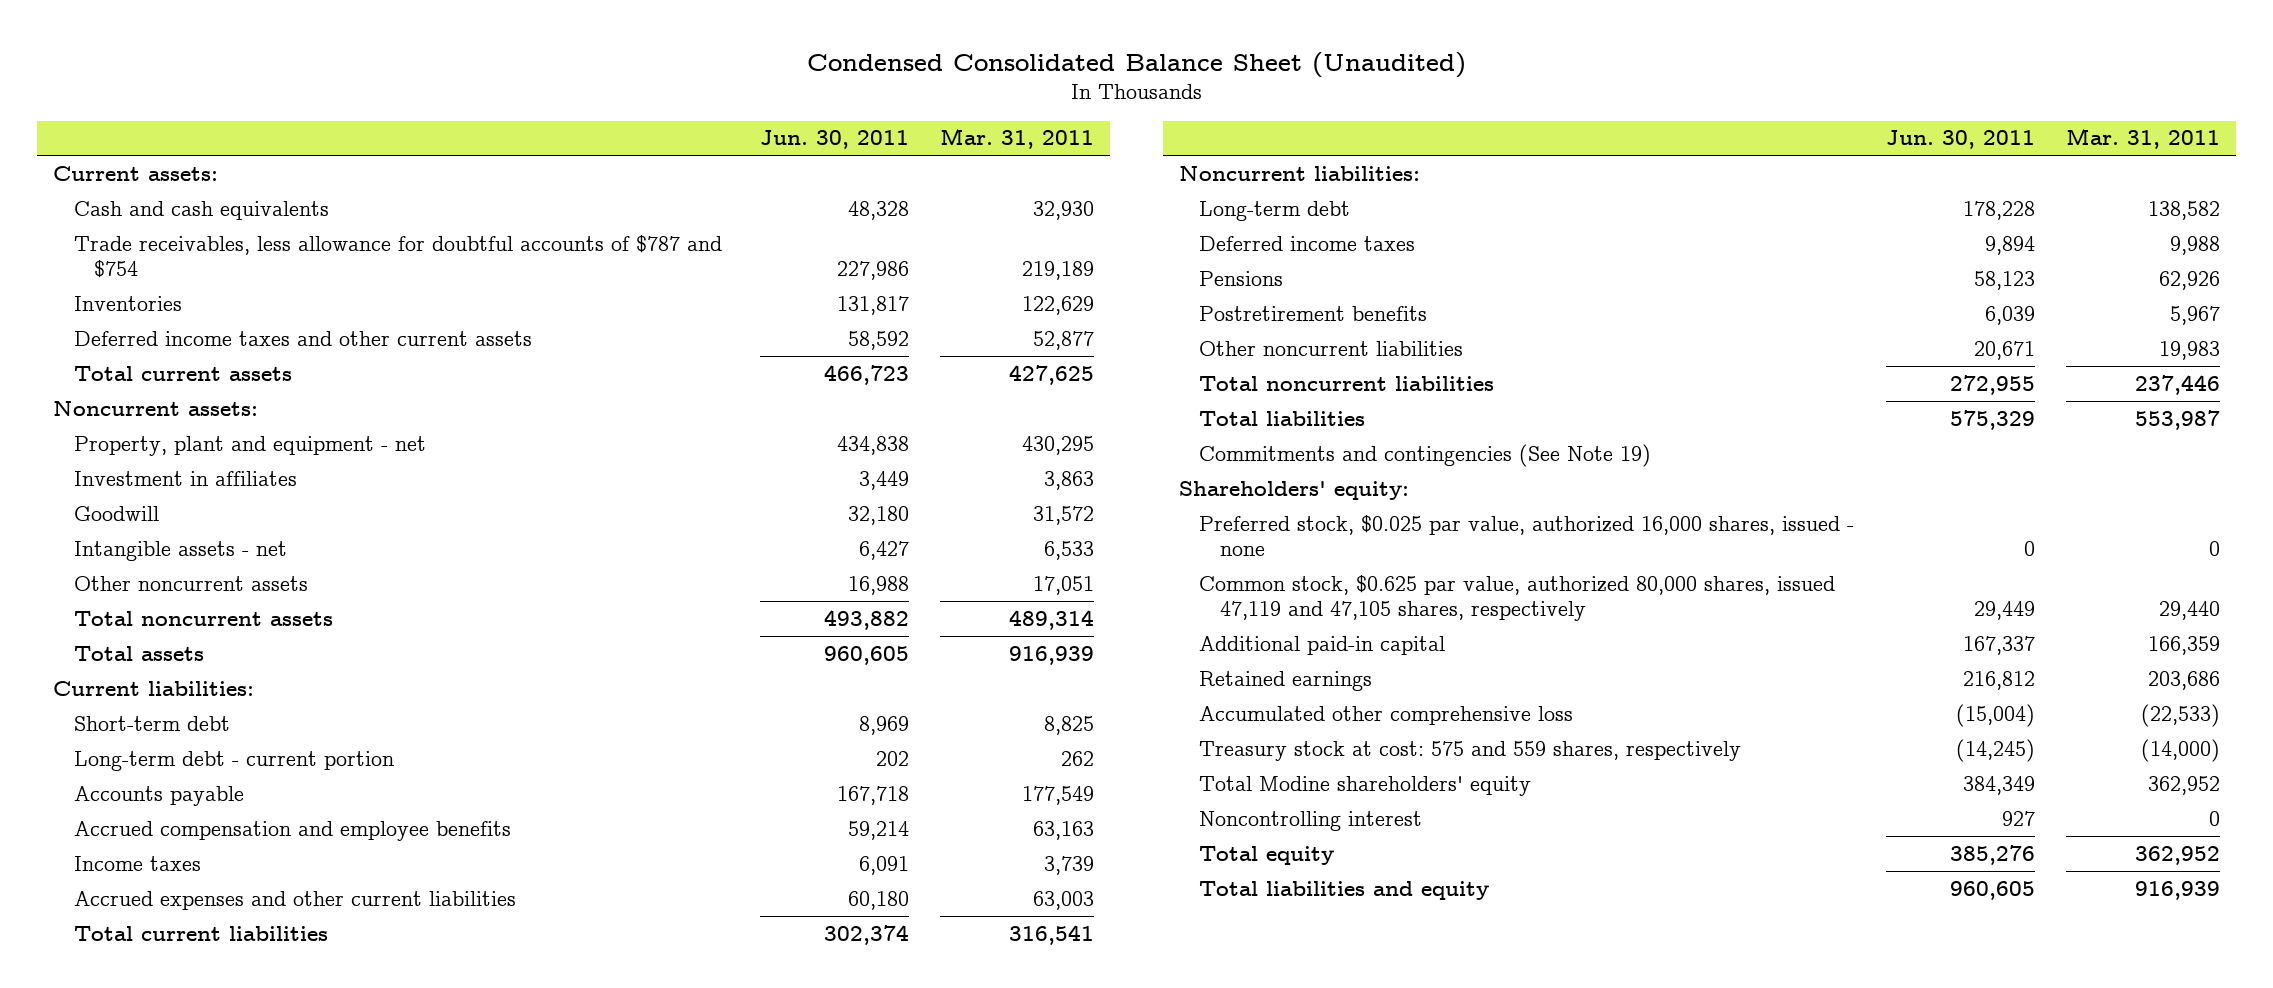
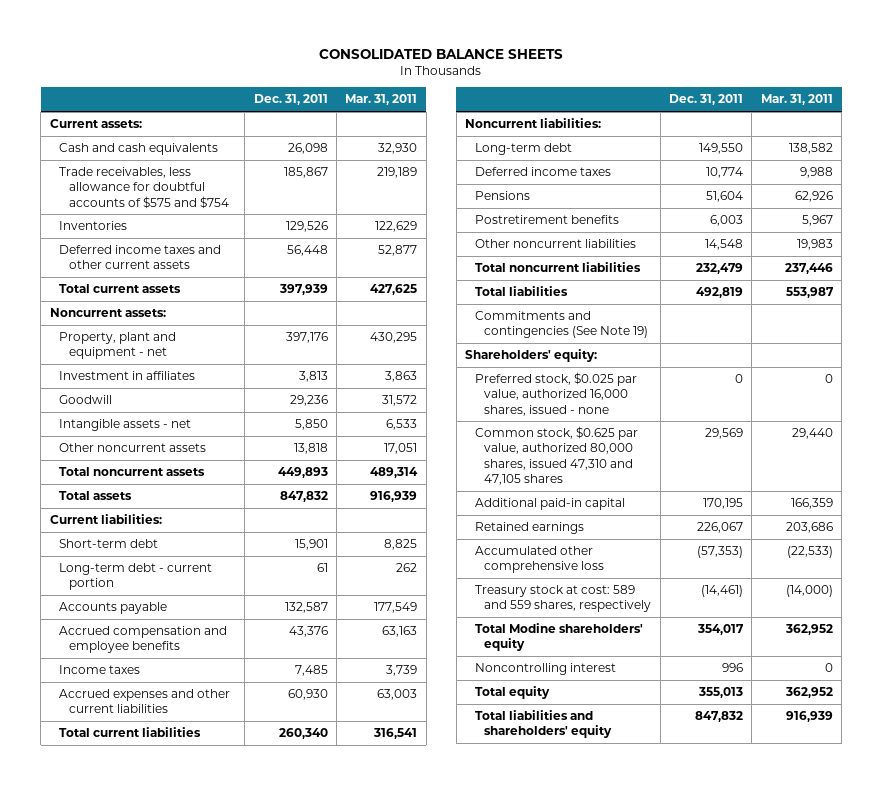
[806,51,1466,78] Condensed Consolidated Balance Sheet (Unaudited) -> [319,49,564,60] CONSOLIDATED BALANCE SHEETS
[760,130,910,150] Jun. 30, 2011 -> none
none -> [253,94,328,106] Dec. 31, 2011
[73,234,722,279] Trade receivables, less allowance for doubtful accounts of $787 and $754 -> [59,167,229,209] Trade receivables, less allowance for doubtful accounts of $575 and $754
[1199,574,1836,622] Common stock, $0.625 par value, authorized 80,000 shares, issued 47,119 and 47,105 shares, respectively -> [474,426,638,485] Common stock, $0.625 par value, authorized 80,000 shares, issued 47,310 and 47,105 shares
[1199,740,1742,761] Treasury stock at cost: 575 and 559 shares, respectively -> [474,585,652,613] Treasury stock at cost: 589 and 559 shares, respectively
[1199,880,1490,900] Total liabilities and equity -> [474,710,613,739] Total liabilities and shareholders' equity

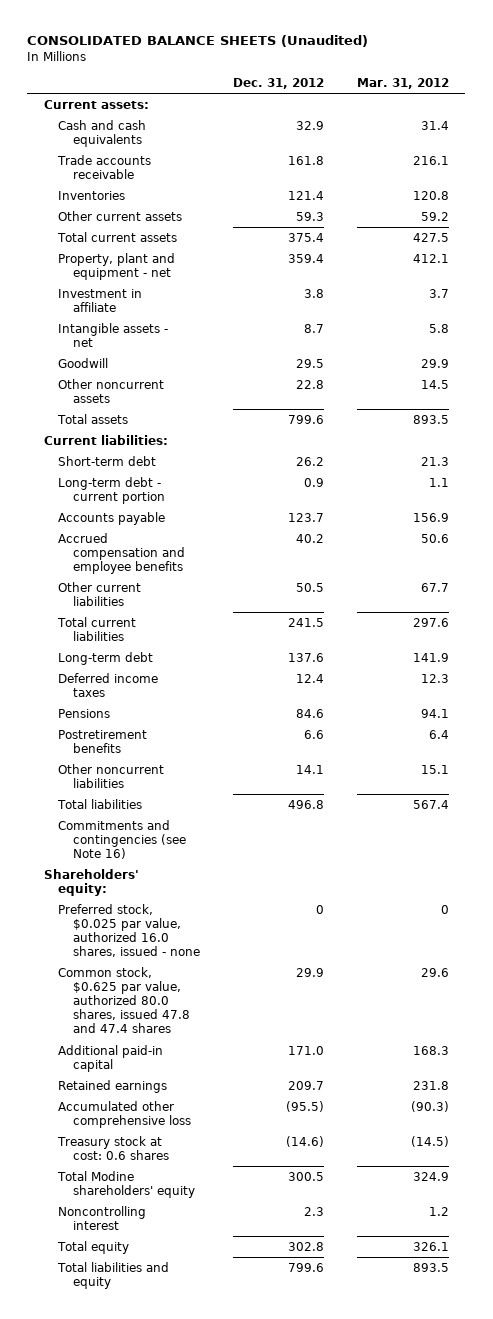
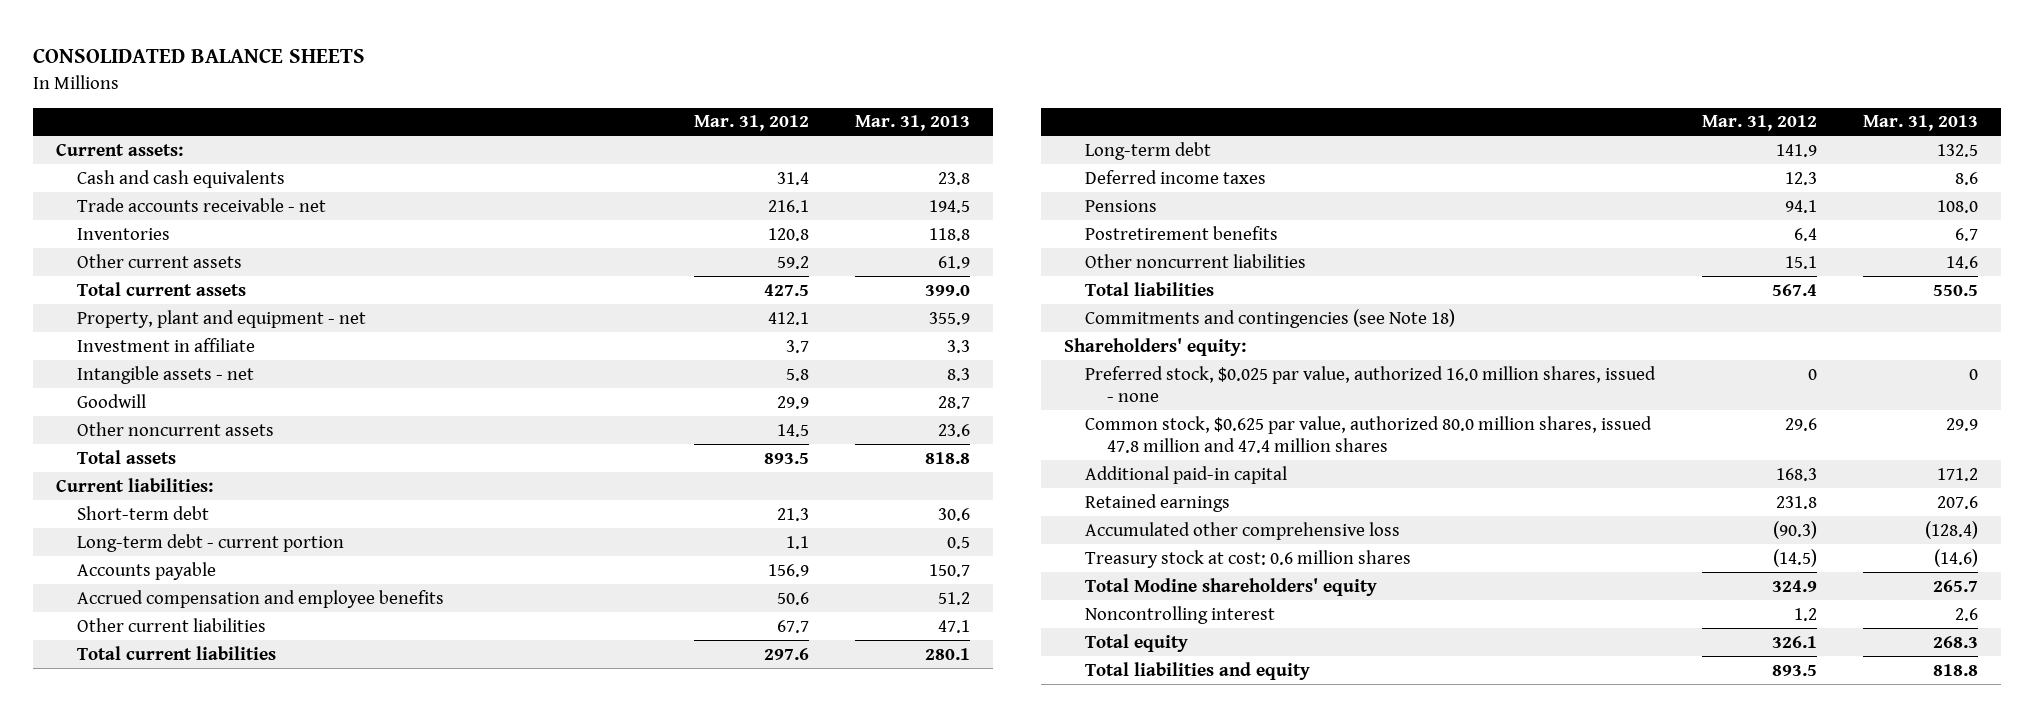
[27,35,369,48] CONSOLIDATED BALANCE SHEETS (Unaudited) -> [33,47,366,63] CONSOLIDATED BALANCE SHEETS
[232,77,324,89] Dec. 31, 2012 -> none
none -> [855,115,971,132] Mar. 31, 2013
[57,154,152,179] Trade accounts receivable -> [77,197,327,212] Trade accounts receivable - net
[58,819,186,859] Commitments and contingencies (see Note 16) -> [1085,308,1456,328] Commitments and contingencies (see Note 18)
[58,903,200,958] Preferred stock, $0.025 par value, authorized 16.0 shares, issued - none -> [1085,365,1657,403] Preferred stock, $0.025 par value, authorized 16.0 million shares, issued - none
[58,966,190,1034] Common stock, $0.625 par value, authorized 80.0 shares, issued 47.8 and 47.4 shares -> [1085,415,1653,454] Common stock, $0.625 par value, authorized 80.0 million shares, issued 47.8 million and 47.4 million shares
[57,1135,169,1160] Treasury stock at cost: 0.6 shares -> [1085,549,1412,568] Treasury stock at cost: 0.6 million shares

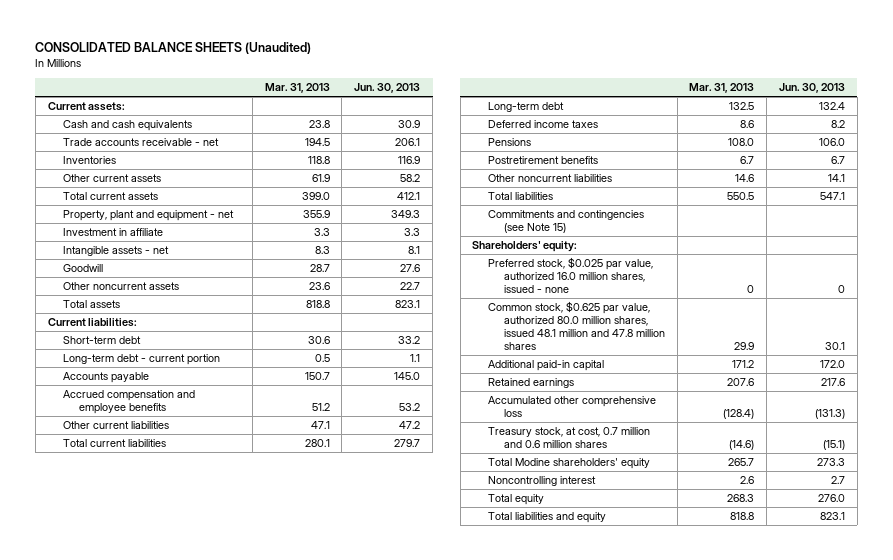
[33,47,366,63] CONSOLIDATED BALANCE SHEETS -> [35,42,312,55] CONSOLIDATED BALANCE SHEETS (Unaudited)
[693,115,809,132] Mar. 31, 2012 -> none
none -> [354,83,421,94] Jun. 30, 2013
[1085,308,1456,328] Commitments and contingencies (see Note 18) -> [488,210,645,234] Commitments and contingencies (see Note 15)
[1085,415,1653,454] Common stock, $0.625 par value, authorized 80.0 million shares, issued 47.8 million and 47.4 million shares -> [488,301,665,351] Common stock, $0.625 par value, authorized 80.0 million shares, issued 48.1 million and 47.8 million shares
[1085,549,1412,568] Treasury stock at cost: 0.6 million shares -> [488,427,651,449] Treasury stock, at cost, 0.7 million and 0.6 million shares

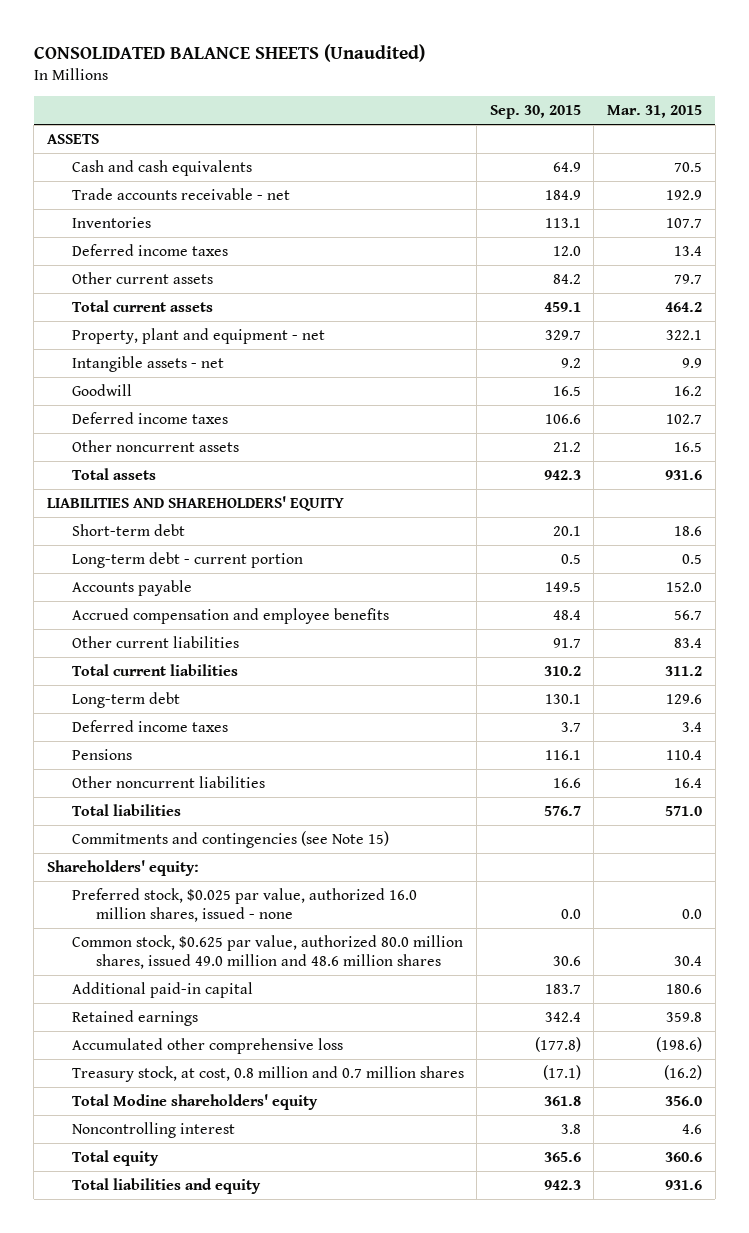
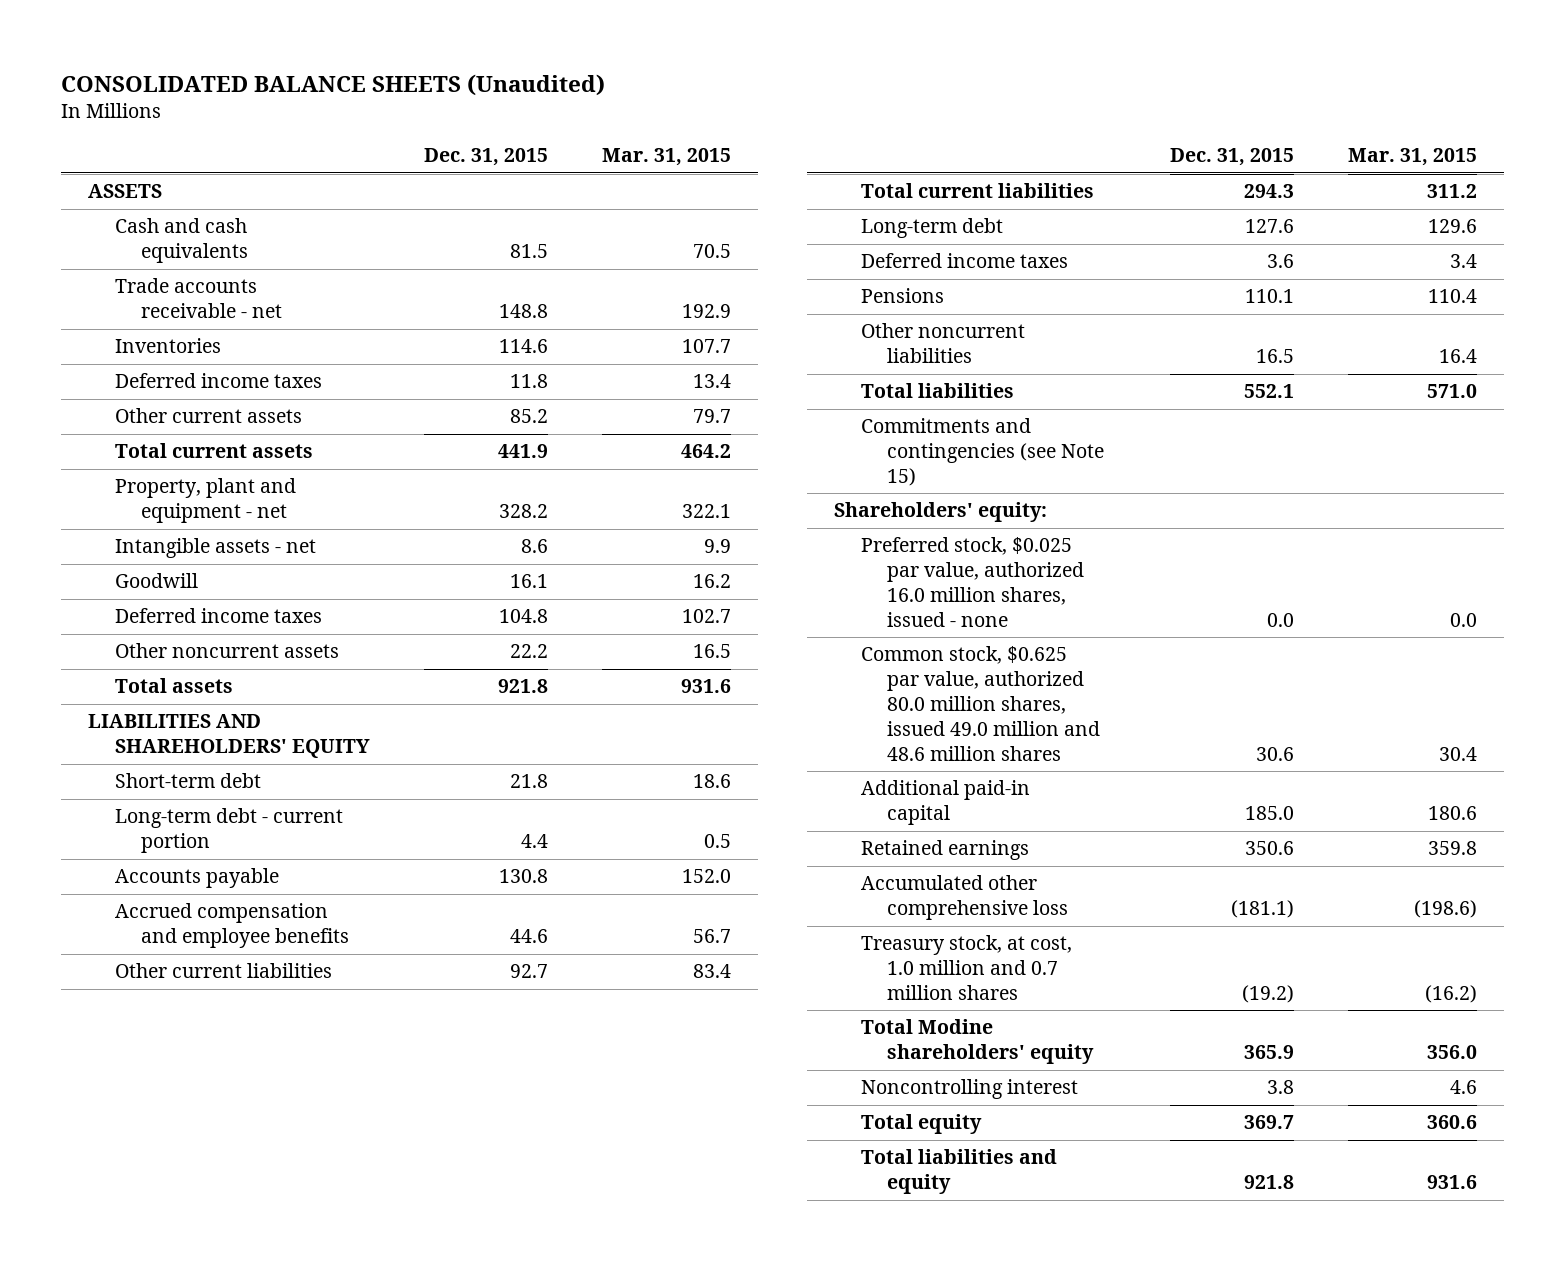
[489,105,581,120] Sep. 30, 2015 -> none
none -> [423,148,548,167] Dec. 31, 2015
[71,1065,464,1082] Treasury stock, at cost, 0.8 million and 0.7 million shares -> [860,935,1072,1001] Treasury stock, at cost, 1.0 million and 0.7 million shares

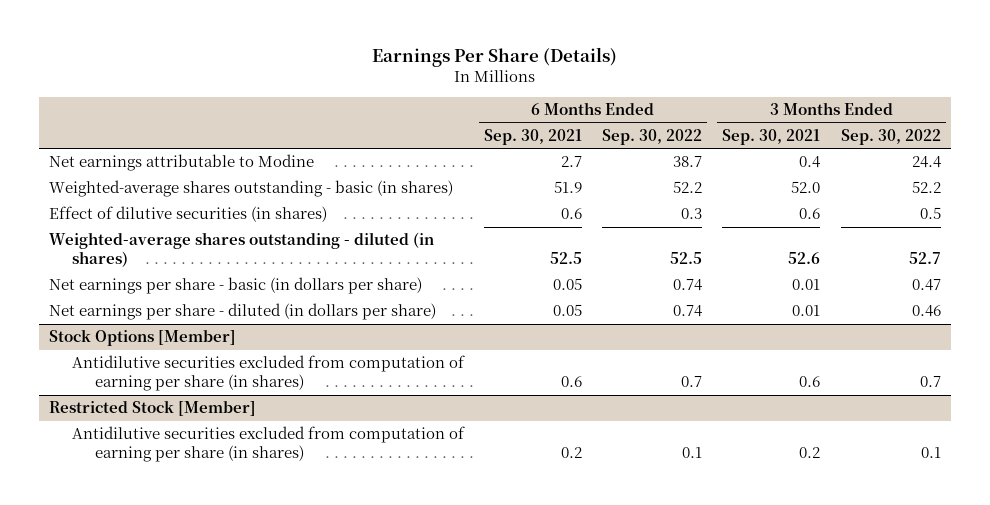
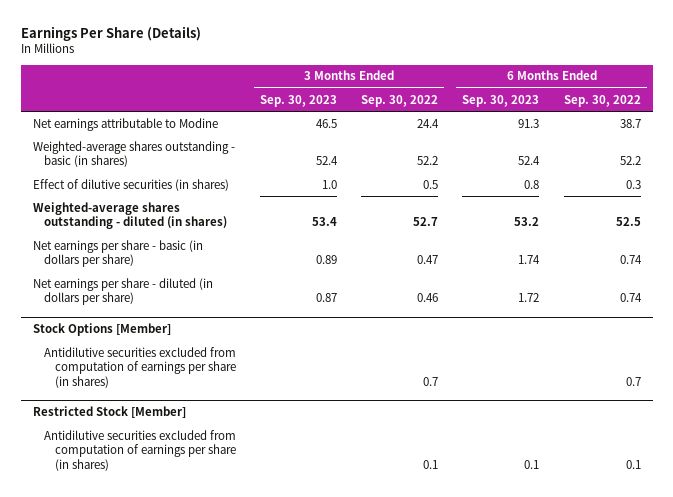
[484,128,583,145] Sep. 30, 2021 -> none
[722,128,821,145] Sep. 30, 2021 -> none
none -> [259,94,337,107] Sep. 30, 2023
none -> [462,94,540,107] Sep. 30, 2023
[71,355,465,392] Antidilutive securities excluded from computation of earning per share (in shares) -> [43,346,236,388] Antidilutive securities excluded from computation of earnings per share (in shares)
[71,426,465,463] Antidilutive securities excluded from computation of earning per share (in shares) -> [43,429,236,471] Antidilutive securities excluded from computation of earnings per share (in shares)

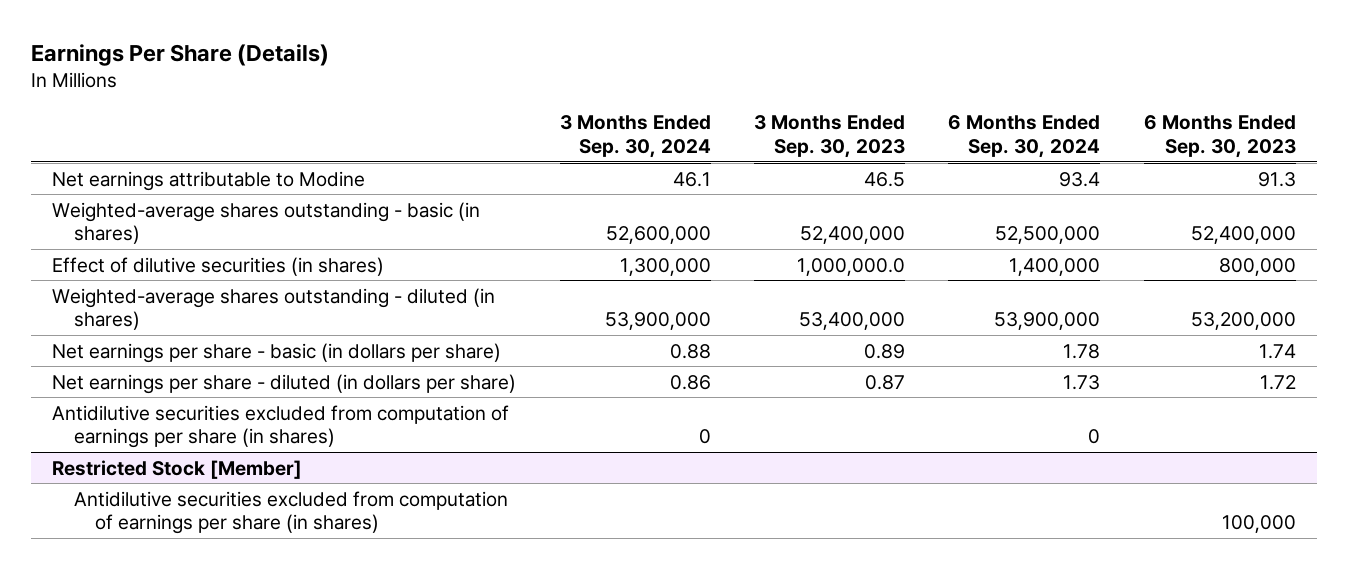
[361,94,439,107] Sep. 30, 2022 -> none
[563,94,641,107] Sep. 30, 2022 -> none
none -> [559,115,711,159] 3 Months Ended Sep. 30, 2024
none -> [948,115,1101,159] 6 Months Ended Sep. 30, 2024
[315,156,338,166] 52.4 -> [799,226,905,245] 52,400,000
[518,156,541,166] 52.4 -> [1190,226,1296,245] 52,400,000
[321,179,337,189] 1.0 -> [796,257,905,276] 1,000,000.0
[524,179,540,189] 0.8 -> [1218,257,1296,276] 800,000
[311,217,337,227] 53.4 -> [798,312,905,331] 53,400,000
[514,217,540,227] 53.2 -> [1190,312,1296,331] 53,200,000
[32,322,171,336] Stock Options [Member] -> none
[524,459,540,469] 0.1 -> [1221,515,1296,534] 100,000

